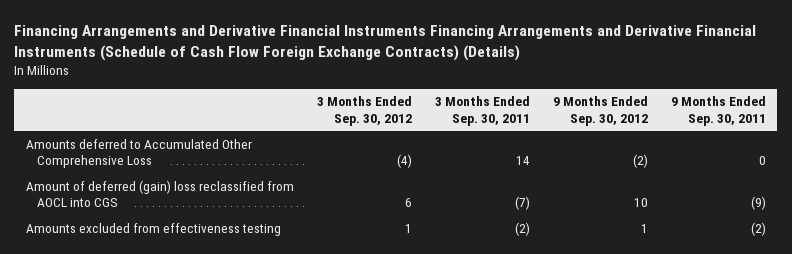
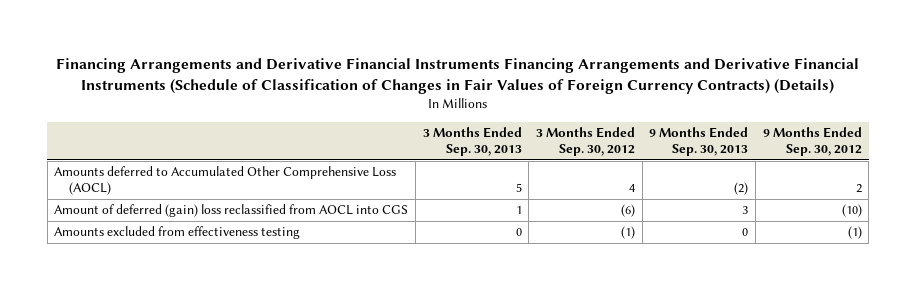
[14,24,757,61] Financing Arrangements and Derivative Financial Instruments Financing Arrangements and Derivative Financial Instruments (Schedule of Cash Flow Foreign Exchange Contracts) (Details) -> [56,57,860,94] Financing Arrangements and Derivative Financial Instruments Financing Arrangements and Derivative Financial Instruments (Schedule of Classification of Changes in Fair Values of Foreign Currency Contracts) (Details)
[434,96,530,126] 3 Months Ended Sep. 30, 2011 -> none
[670,96,766,126] 9 Months Ended Sep. 30, 2011 -> none
none -> [422,127,522,157] 3 Months Ended Sep. 30, 2013
none -> [649,127,749,157] 9 Months Ended Sep. 30, 2013
[25,138,252,168] Amounts deferred to Accumulated Other Comprehensive Loss -> [54,166,397,196] Amounts deferred to Accumulated Other Comprehensive Loss (AOCL)
[396,153,412,168] (4) -> [629,184,636,193] 4
[632,153,648,168] (2) -> [855,184,862,194] 2
[404,197,412,207] 6 -> [621,204,636,218] (6)
[633,197,648,207] 10 -> [841,204,862,218] (10)
[404,223,412,233] 1 -> [621,226,636,240] (1)
[640,223,648,233] 1 -> [847,226,862,240] (1)

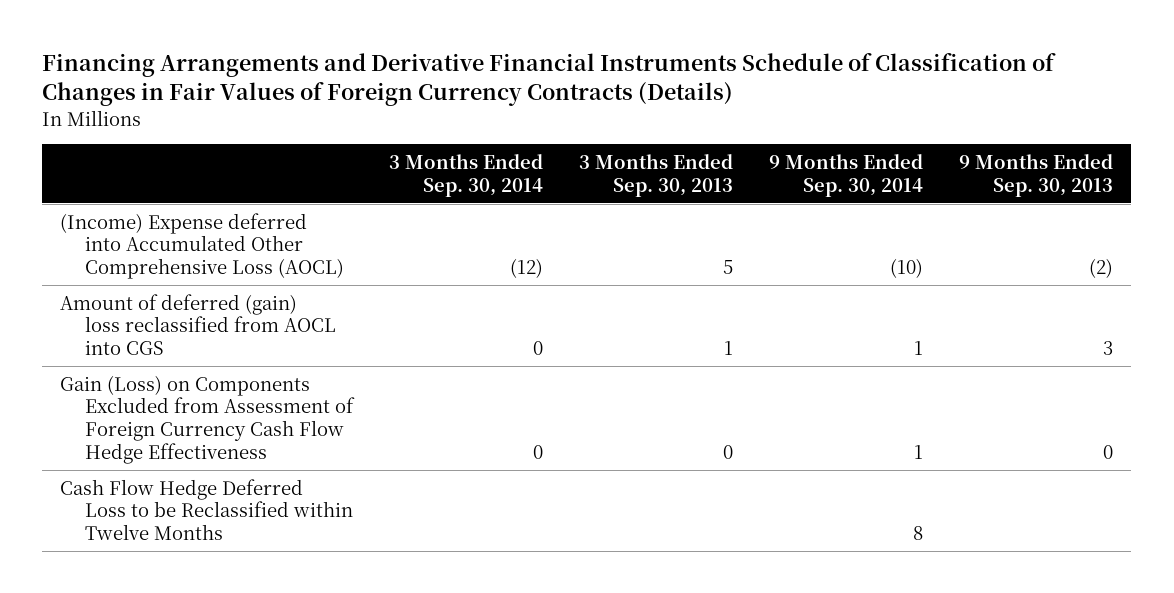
[56,57,860,94] Financing Arrangements and Derivative Financial Instruments Financing Arrangements and Derivative Financial Instruments (Schedule of Classification of Changes in Fair Values of Foreign Currency Contracts) (Details) -> [42,53,1057,107] Financing Arrangements and Derivative Financial Instruments Schedule of Classification of Changes in Fair Values of Foreign Currency Contracts (Details)
[536,127,636,157] 3 Months Ended Sep. 30, 2012 -> none
[762,127,862,157] 9 Months Ended Sep. 30, 2012 -> none
none -> [389,153,544,197] 3 Months Ended Sep. 30, 2014
none -> [769,153,924,197] 9 Months Ended Sep. 30, 2014
[54,166,397,196] Amounts deferred to Accumulated Other Comprehensive Loss (AOCL) -> [60,212,345,280] (Income) Expense deferred into Accumulated Other Comprehensive Loss (AOCL)
[54,226,301,240] Amounts excluded from effectiveness testing -> [60,374,356,464] Gain (Loss) on Components Excluded from Assessment of Foreign Currency Cash Flow Hedge Effectiveness
none -> [60,478,354,541] Cash Flow Hedge Deferred Loss to be Reclassified within Twelve Months

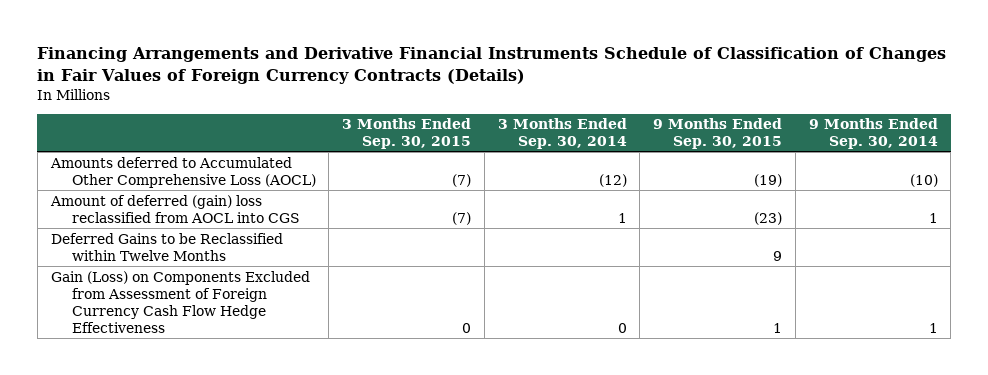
[579,153,734,197] 3 Months Ended Sep. 30, 2013 -> none
[959,153,1114,197] 9 Months Ended Sep. 30, 2013 -> none
none -> [342,118,472,150] 3 Months Ended Sep. 30, 2015
none -> [653,118,783,150] 9 Months Ended Sep. 30, 2015
[60,212,345,280] (Income) Expense deferred into Accumulated Other Comprehensive Loss (AOCL) -> [49,156,316,188] Amounts deferred to Accumulated Other Comprehensive Loss (AOCL)
[533,341,544,356] 0 -> [617,212,627,223] 1
none -> [50,232,283,261] Deferred Gains to be Reclassified within Twelve Months
[60,478,354,541] Cash Flow Hedge Deferred Loss to be Reclassified within Twelve Months -> none

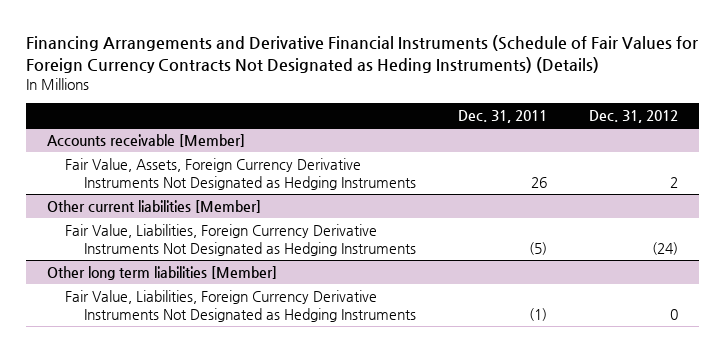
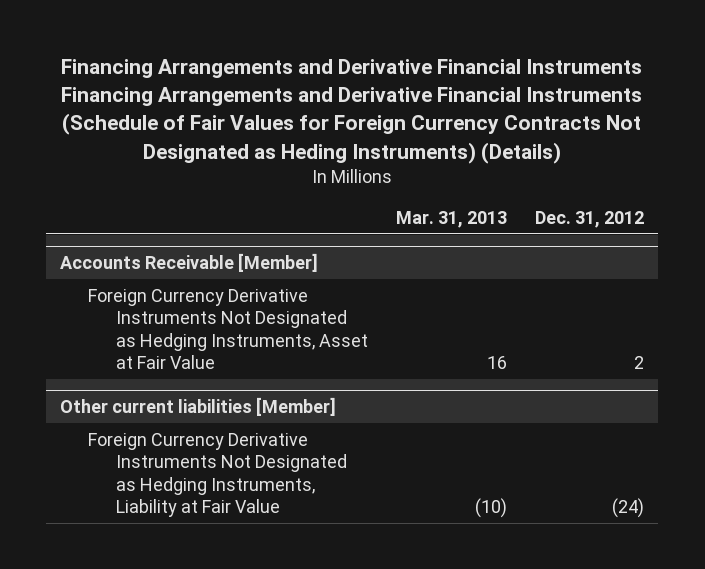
[26,34,699,73] Financing Arrangements and Derivative Financial Instruments (Schedule of Fair Values for Foreign Currency Contracts Not Designated as Heding Instruments) (Details) -> [61,59,643,164] Financing Arrangements and Derivative Financial Instruments Financing Arrangements and Derivative Financial Instruments (Schedule of Fair Values for Foreign Currency Contracts Not Designated as Heding Instruments) (Details)
[457,110,547,124] Dec. 31, 2011 -> none
none -> [396,210,508,228] Mar. 31, 2013
[47,133,246,147] Accounts receivable [Member] -> [60,253,319,273] Accounts Receivable [Member]
[65,157,416,190] Fair Value, Assets, Foreign Currency Derivative Instruments Not Designated as Hedging Instruments -> [88,288,369,370] Foreign Currency Derivative Instruments Not Designated as Hedging Instruments, Asset at Fair Value
[47,265,278,280] Other long term liabilities [Member] -> none
[65,289,416,322] Fair Value, Liabilities, Foreign Currency Derivative Instruments Not Designated as Hedging Instruments -> none
[65,223,416,256] Fair Value, Liabilities, Foreign Currency Derivative Instruments Not Designated as Hedging Instruments -> [88,432,348,518] Foreign Currency Derivative Instruments Not Designated as Hedging Instruments, Liability at Fair Value

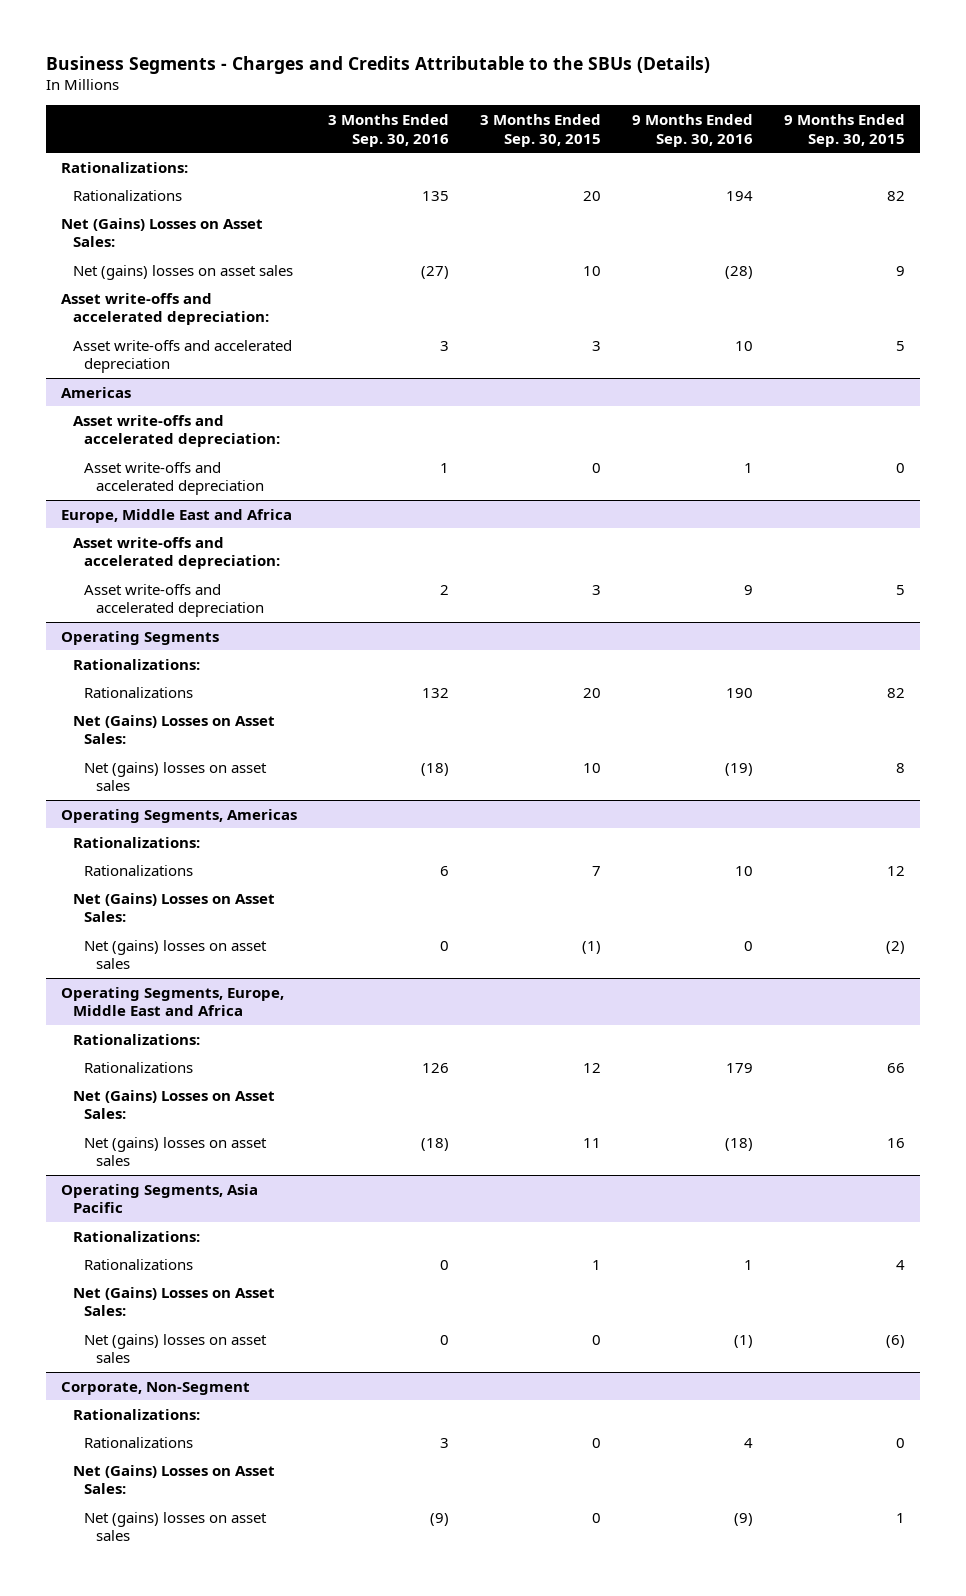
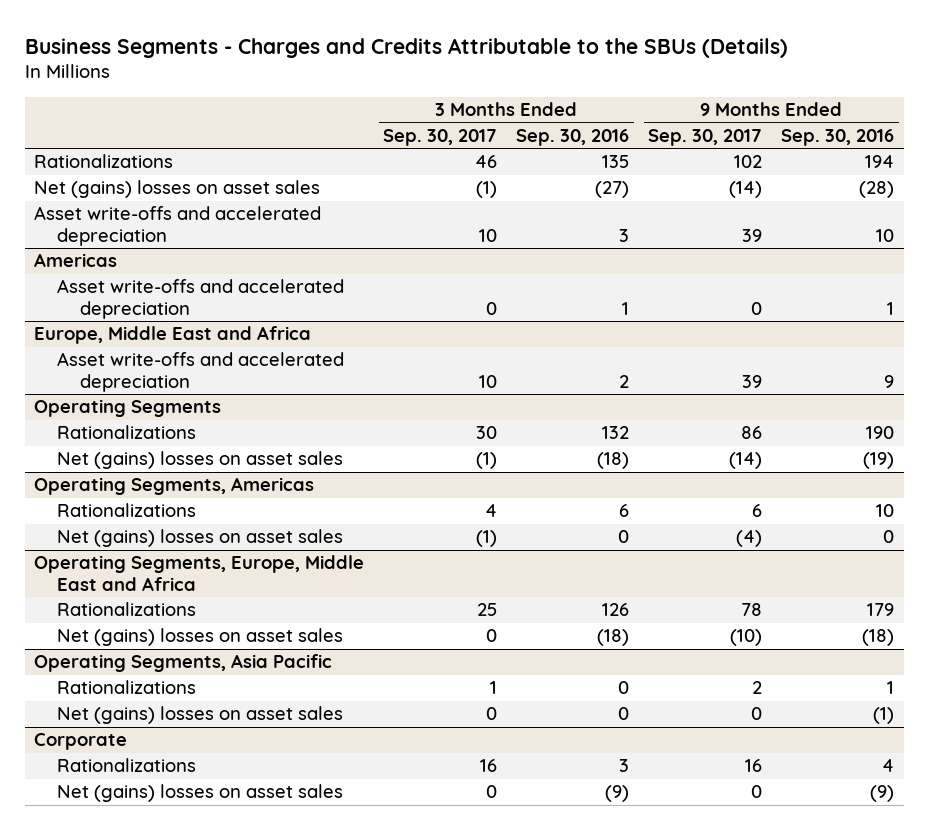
[480,113,602,147] 3 Months Ended Sep. 30, 2015 -> none
[783,113,905,147] 9 Months Ended Sep. 30, 2015 -> none
none -> [383,128,498,146] Sep. 30, 2017
none -> [648,128,763,146] Sep. 30, 2017
[61,161,189,173] Rationalizations: -> none
[61,217,264,248] Net (Gains) Losses on Asset Sales: -> none
[61,292,269,326] Asset write-offs and accelerated depreciation: -> none
[72,414,281,448] Asset write-offs and accelerated depreciation: -> none
[72,536,281,570] Asset write-offs and accelerated depreciation: -> none
[72,658,200,670] Rationalizations: -> none
[72,714,275,745] Net (Gains) Losses on Asset Sales: -> none
[72,836,200,848] Rationalizations: -> none
[72,892,275,923] Net (Gains) Losses on Asset Sales: -> none
[72,1033,200,1045] Rationalizations: -> none
[72,1089,275,1120] Net (Gains) Losses on Asset Sales: -> none
[72,1230,200,1242] Rationalizations: -> none
[72,1286,275,1317] Net (Gains) Losses on Asset Sales: -> none
[72,1408,200,1420] Rationalizations: -> none
[61,1381,251,1395] Corporate, Non-Segment -> [34,733,128,751] Corporate
[72,1464,275,1495] Net (Gains) Losses on Asset Sales: -> none

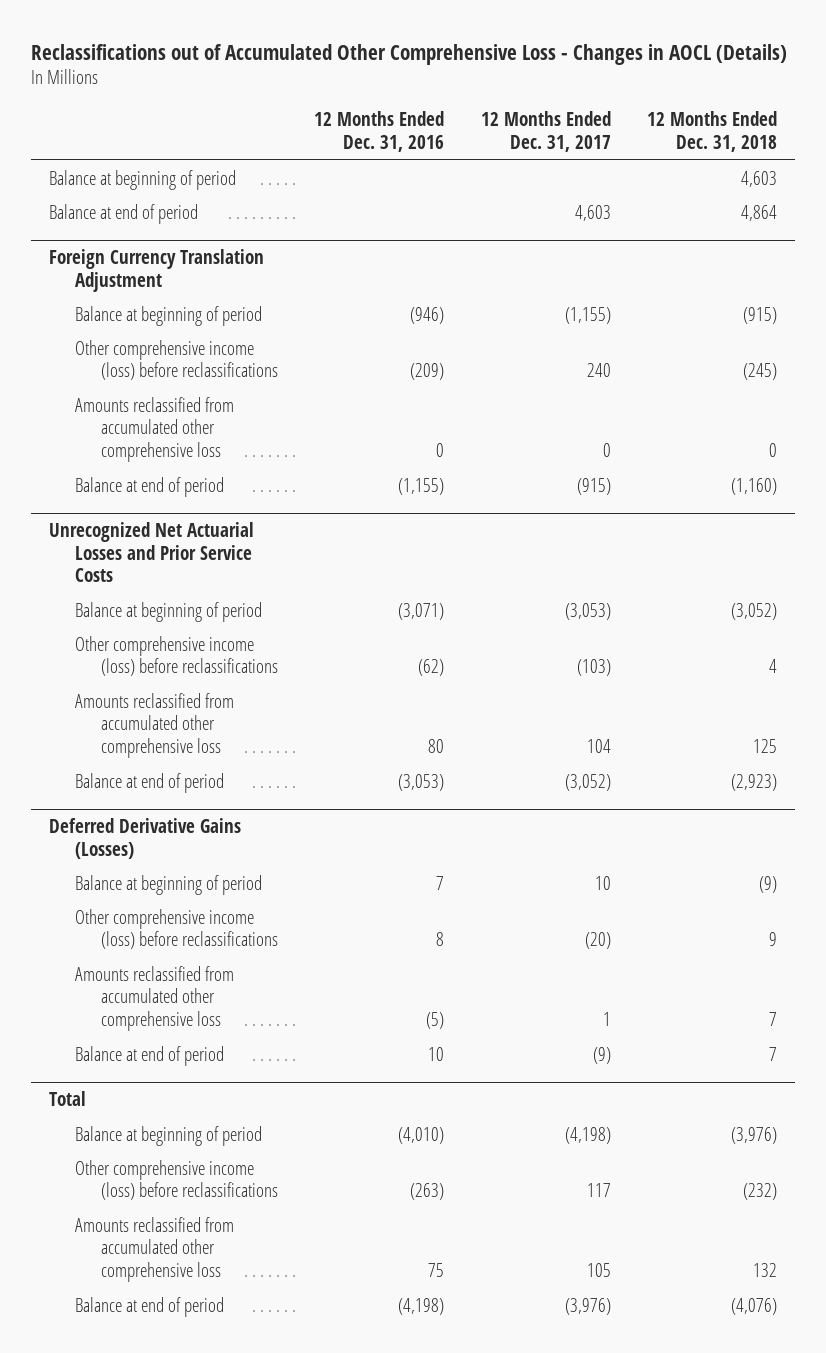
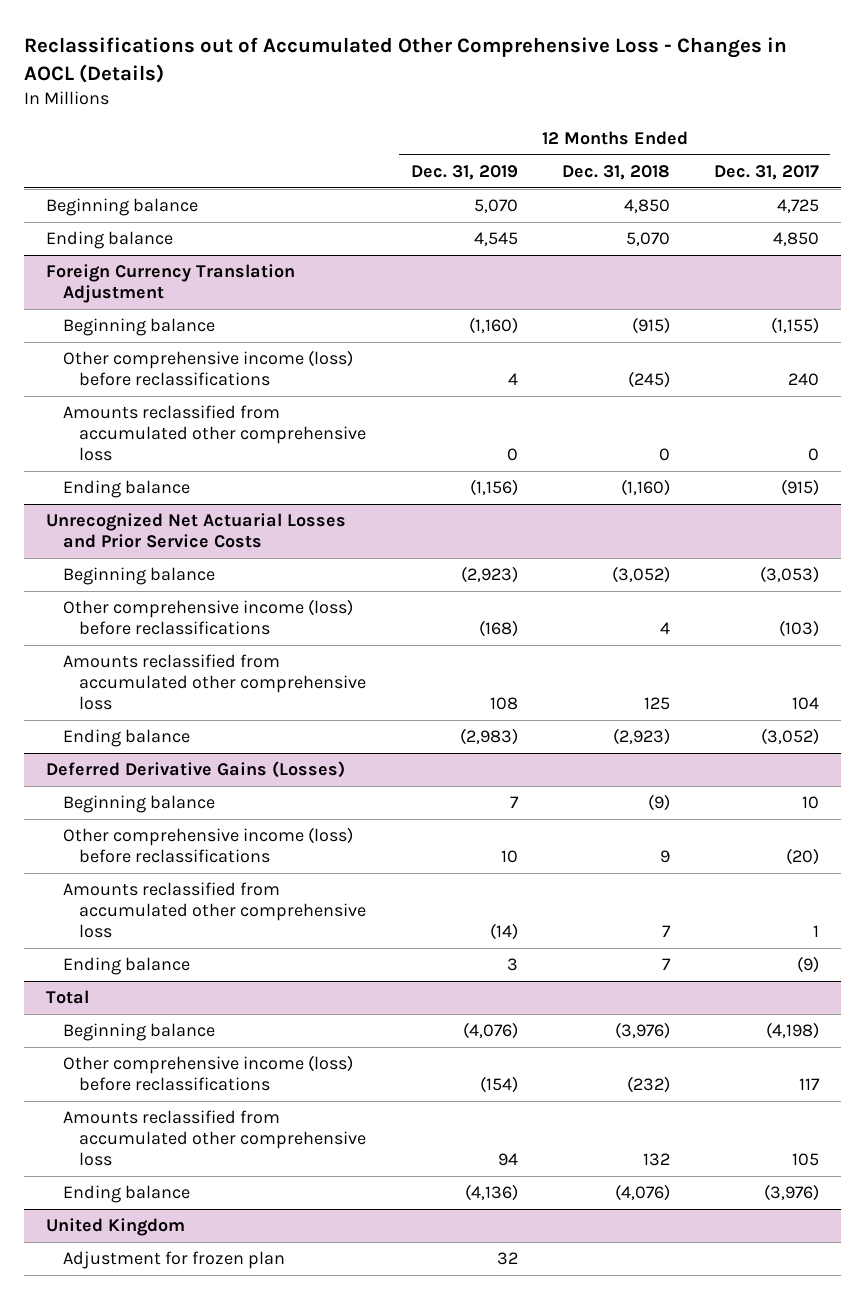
[314,111,445,153] 12 Months Ended Dec. 31, 2016 -> none
none -> [410,164,518,180] Dec. 31, 2019
[49,169,237,190] Balance at beginning of period -> none
[49,203,199,224] Balance at end of period -> none
none -> [45,198,198,217] Beginning balance
none -> [45,231,173,250] Ending balance
[75,305,263,326] Balance at beginning of period -> [62,318,215,337] Beginning balance
[75,476,225,497] Balance at end of period -> [62,480,190,499] Ending balance
[75,601,263,622] Balance at beginning of period -> [62,567,215,586] Beginning balance
[75,772,225,793] Balance at end of period -> [62,729,190,748] Ending balance
[75,874,263,895] Balance at beginning of period -> none
none -> [62,795,215,814] Beginning balance
[75,1045,225,1066] Balance at end of period -> none
none -> [62,957,190,976] Ending balance
[75,1125,263,1146] Balance at beginning of period -> [62,1023,215,1042] Beginning balance
[75,1296,225,1317] Balance at end of period -> [62,1185,190,1204] Ending balance
none -> [45,1218,185,1237] United Kingdom
none -> [62,1251,285,1270] Adjustment for frozen plan

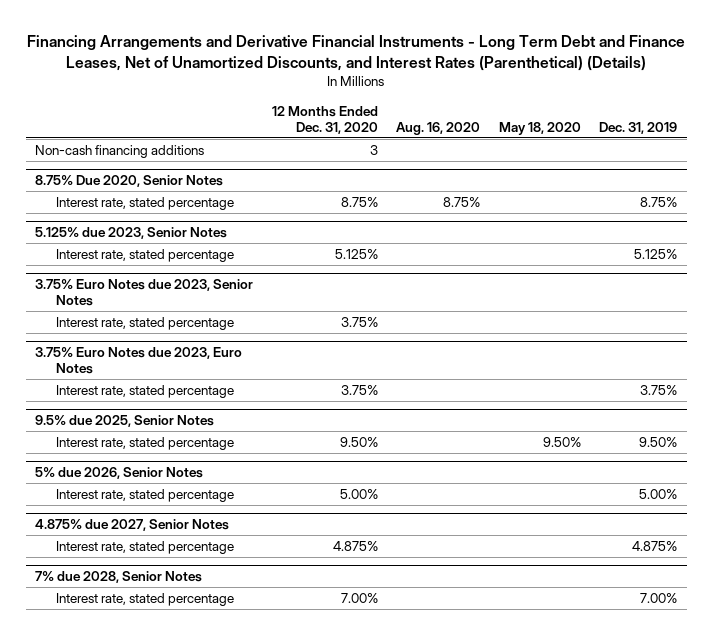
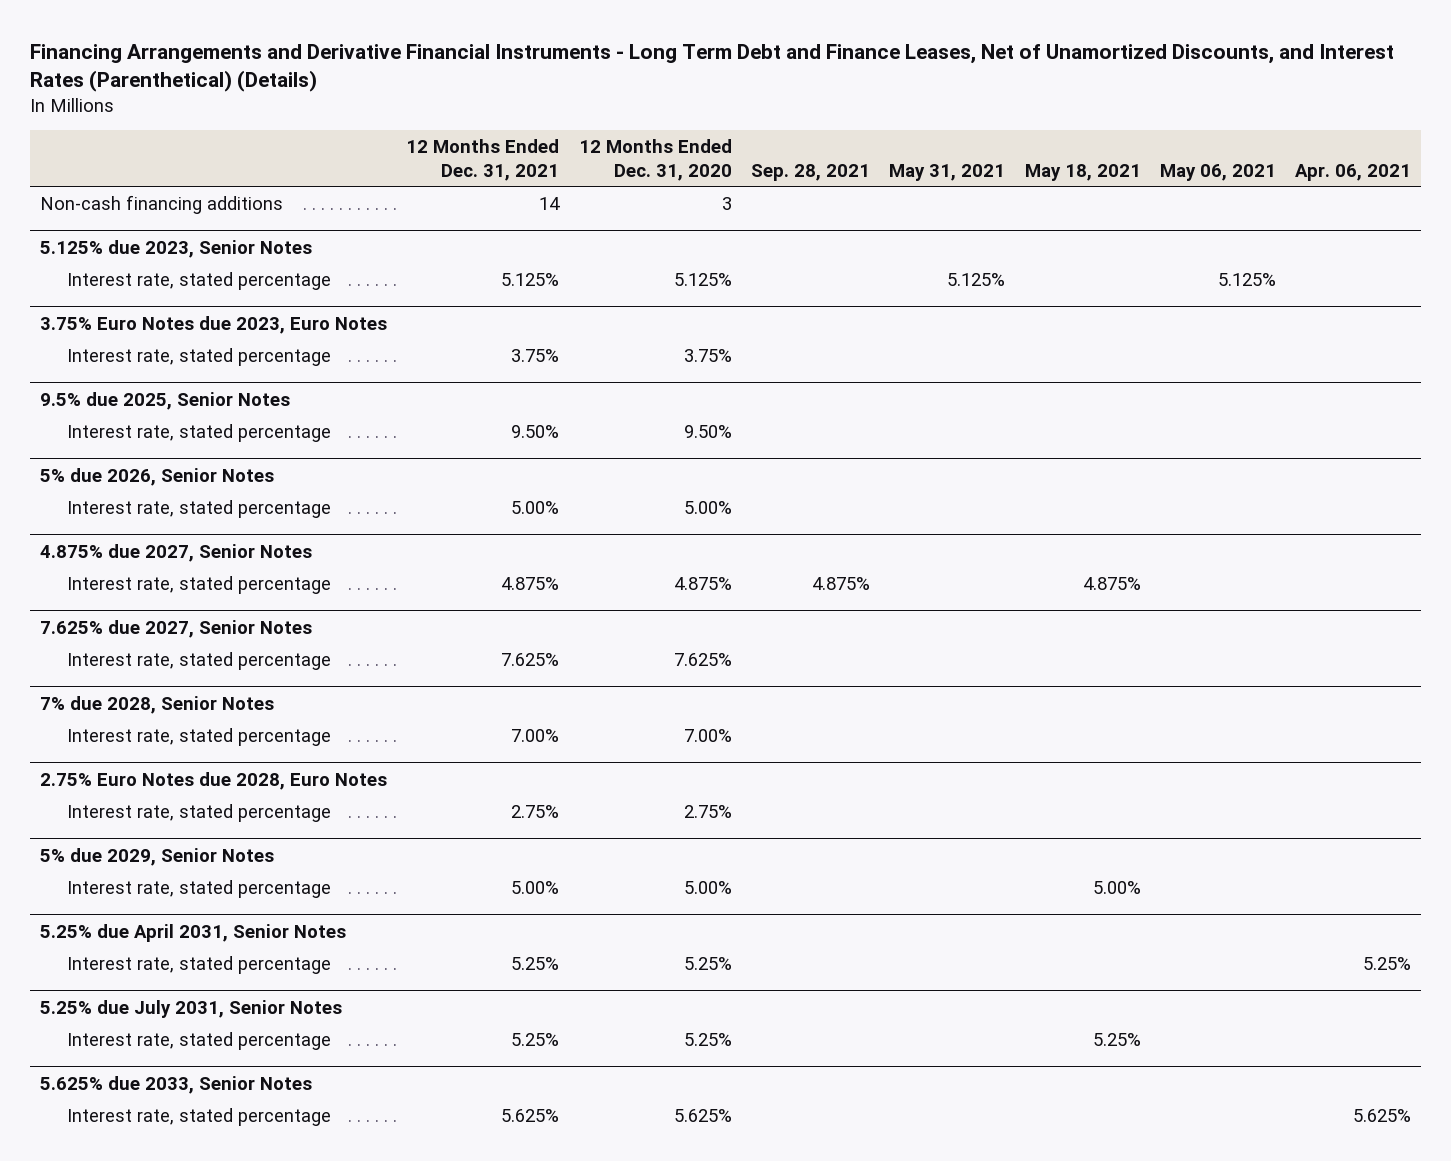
[396,121,481,135] Aug. 16, 2020 -> none
[498,121,581,135] May 18, 2020 -> none
[599,121,678,134] Dec. 31, 2019 -> none
none -> [406,138,560,181] 12 Months Ended Dec. 31, 2021
none -> [750,163,870,181] Sep. 28, 2021
none -> [889,163,1006,181] May 31, 2021
none -> [1024,163,1141,181] May 18, 2021
none -> [1159,163,1276,181] May 06, 2021
none -> [1295,163,1412,181] Apr. 06, 2021
[35,174,224,187] 8.75% Due 2020, Senior Notes -> none
[56,196,235,210] Interest rate, stated percentage -> none
[35,278,254,307] 3.75% Euro Notes due 2023, Senior Notes -> none
[56,316,235,330] Interest rate, stated percentage -> none
none -> [39,619,312,638] 7.625% due 2027, Senior Notes
none -> [67,651,332,670] Interest rate, stated percentage
none -> [39,771,387,790] 2.75% Euro Notes due 2028, Euro Notes
none -> [67,803,332,822] Interest rate, stated percentage
none -> [39,847,274,866] 5% due 2029, Senior Notes
none -> [67,879,332,898] Interest rate, stated percentage
none -> [39,923,346,942] 5.25% due April 2031, Senior Notes
none -> [67,955,332,974] Interest rate, stated percentage
none -> [39,999,342,1018] 5.25% due July 2031, Senior Notes
none -> [67,1031,332,1050] Interest rate, stated percentage
none -> [39,1075,312,1094] 5.625% due 2033, Senior Notes
none -> [67,1107,332,1126] Interest rate, stated percentage

